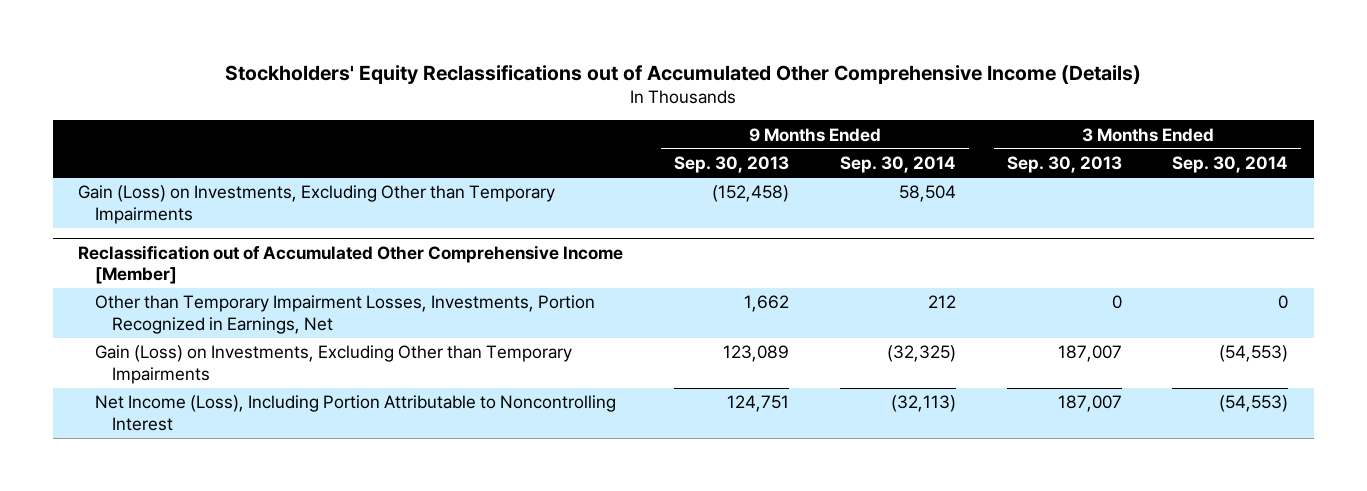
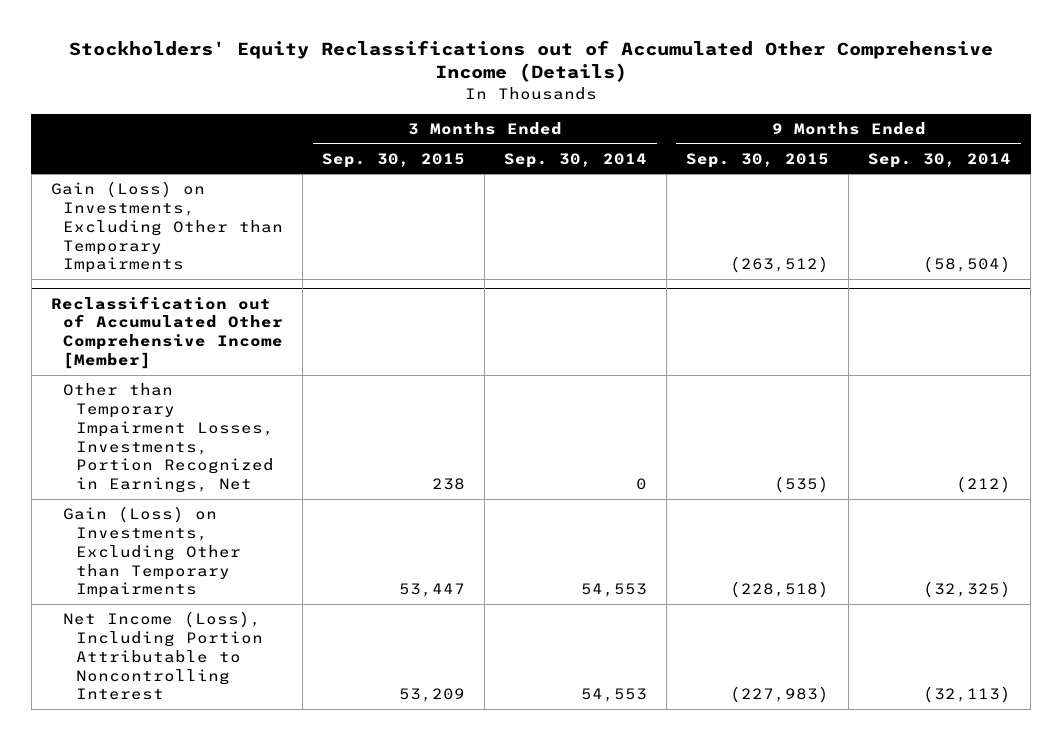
[674,156,790,174] Sep. 30, 2013 -> none
[1006,156,1122,174] Sep. 30, 2013 -> none
none -> [322,152,466,168] Sep. 30, 2015
none -> [686,152,830,168] Sep. 30, 2015
[898,185,956,203] 58,504 -> [923,256,1012,274] (58,504)
[927,295,956,309] 212 -> [956,476,1012,494] (212)
[1219,345,1289,363] (54,553) -> [581,583,648,598] 54,553
[1219,395,1289,413] (54,553) -> [581,688,648,703] 54,553

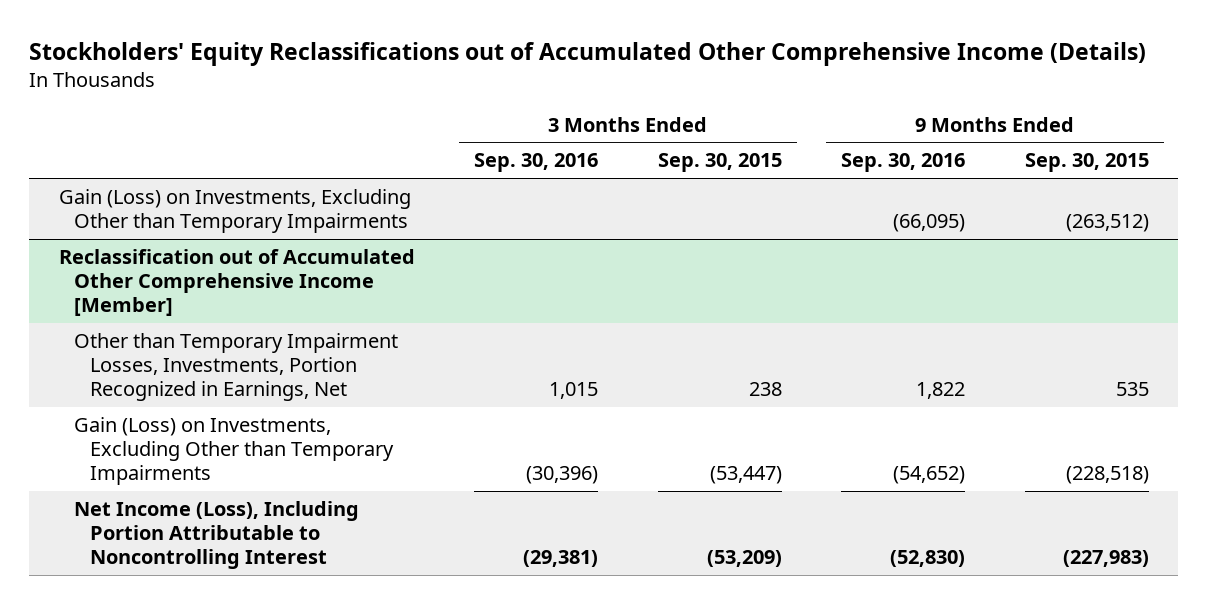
[504,152,648,168] Sep. 30, 2014 -> none
[868,152,1012,168] Sep. 30, 2014 -> none
none -> [474,153,599,173] Sep. 30, 2016
none -> [841,153,966,173] Sep. 30, 2016
[774,476,830,494] (535) -> [1115,381,1149,396] 535
[399,583,466,598] 53,447 -> [709,465,782,484] (53,447)
[399,688,466,703] 53,209 -> [706,549,782,567] (53,209)

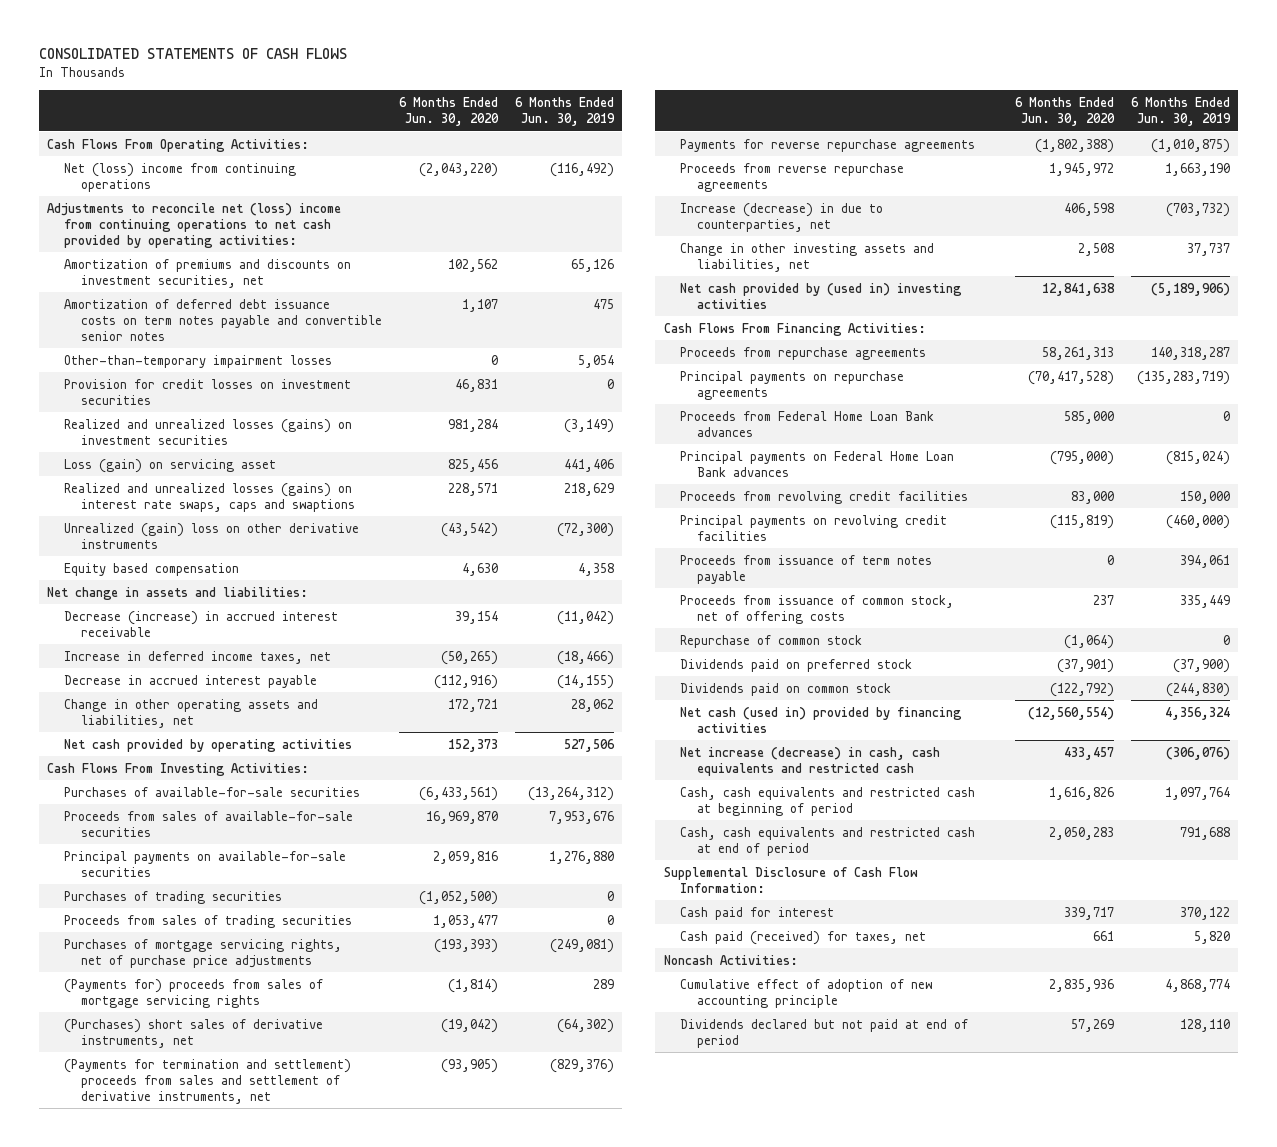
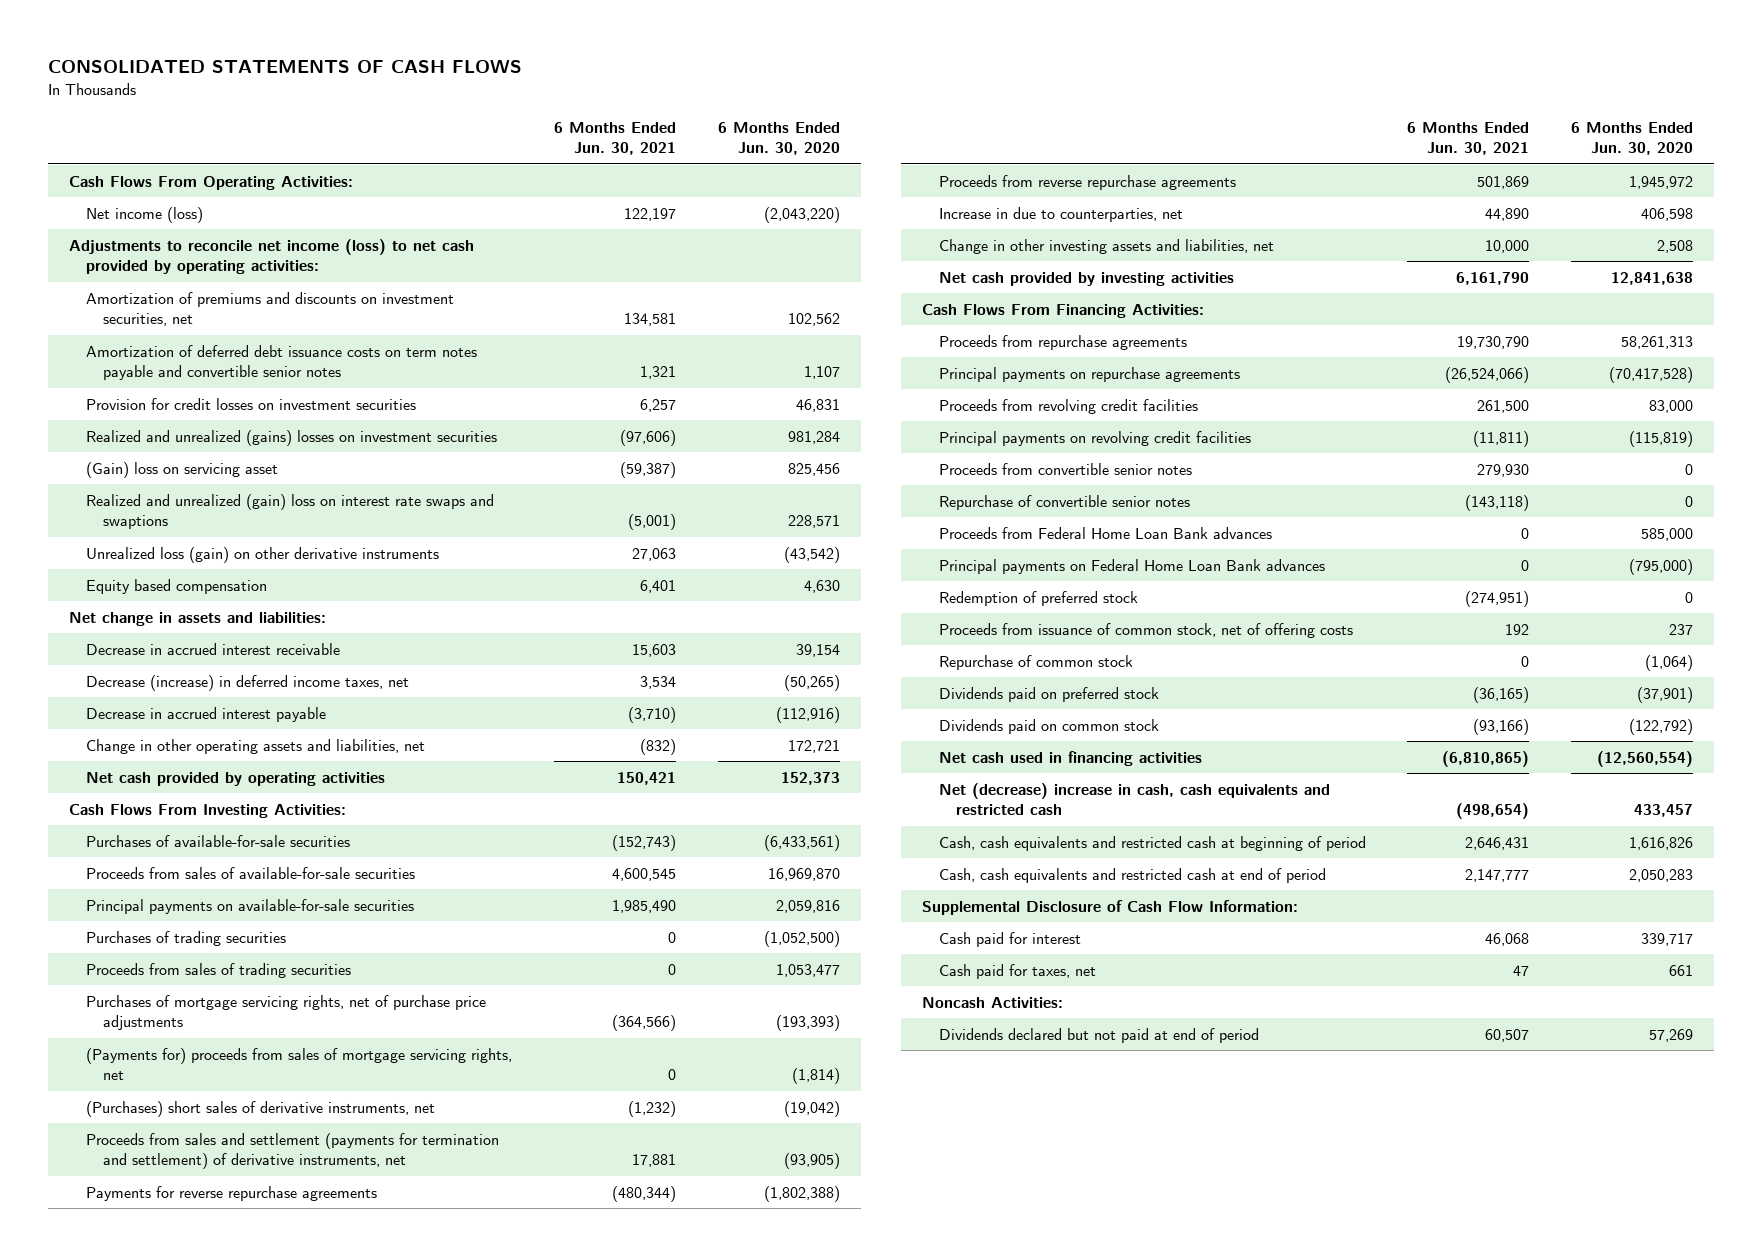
[514,96,615,127] 6 Months Ended Jun. 30, 2019 -> none
none -> [554,122,677,156] 6 Months Ended Jun. 30, 2021
[64,162,297,192] Net (loss) income from continuing operations -> [85,206,203,223] Net income (loss)
[47,202,342,248] Adjustments to reconcile net (loss) income from continuing operations to net cash provided by operating activities: -> [68,238,474,275] Adjustments to reconcile net income (loss) to net cash provided by operating activities:
[64,354,333,368] Other-than-temporary impairment losses -> none
[64,418,353,445] Realized and unrealized losses (gains) on investment securities -> [85,429,497,446] Realized and unrealized (gains) losses on investment securities
[64,458,277,473] Loss (gain) on servicing asset -> [85,461,278,478] (Gain) loss on servicing asset
[64,482,355,512] Realized and unrealized losses (gains) on interest rate swaps, caps and swaptions -> [85,493,494,530] Realized and unrealized (gain) loss on interest rate swaps and swaptions
[64,522,360,549] Unrealized (gain) loss on other derivative instruments -> [85,546,439,563] Unrealized loss (gain) on other derivative instruments
[64,610,339,637] Decrease (increase) in accrued interest receivable -> [85,642,340,655] Decrease in accrued interest receivable
[64,650,332,664] Increase in deferred income taxes, net -> [85,674,409,691] Decrease (increase) in deferred income taxes, net
[64,978,324,1008] (Payments for) proceeds from sales of mortgage servicing rights -> [85,1047,512,1081] (Payments for) proceeds from sales of mortgage servicing rights, net
[64,1058,352,1104] (Payments for termination and settlement) proceeds from sales and settlement of derivative instruments, net -> [85,1132,499,1170] Proceeds from sales and settlement (payments for termination and settlement) of derivative instruments, net
[680,202,884,232] Increase (decrease) in due to counterparties, net -> [938,206,1183,222] Increase in due to counterparties, net
[680,282,963,309] Net cash provided by (used in) investing activities -> [938,271,1234,286] Net cash provided by investing activities
[680,554,933,584] Proceeds from issuance of term notes payable -> none
none -> [938,462,1192,475] Proceeds from convertible senior notes
none -> [938,494,1190,510] Repurchase of convertible senior notes
[680,410,935,437] Proceeds from Federal Home Loan Bank advances -> [938,526,1272,539] Proceeds from Federal Home Loan Bank advances
[680,450,955,477] Principal payments on Federal Home Loan Bank advances -> [938,558,1325,574] Principal payments on Federal Home Loan Bank advances
none -> [938,590,1138,606] Redemption of preferred stock
[680,706,963,733] Net cash (used in) provided by financing activities -> [938,750,1202,766] Net cash used in financing activities
[680,746,941,776] Net increase (decrease) in cash, cash equivalents and restricted cash -> [938,782,1330,816] Net (decrease) increase in cash, cash equivalents and restricted cash
[680,930,927,945] Cash paid (received) for taxes, net -> [938,963,1096,979] Cash paid for taxes, net
[680,978,933,1008] Cumulative effect of adoption of new accounting principle -> none

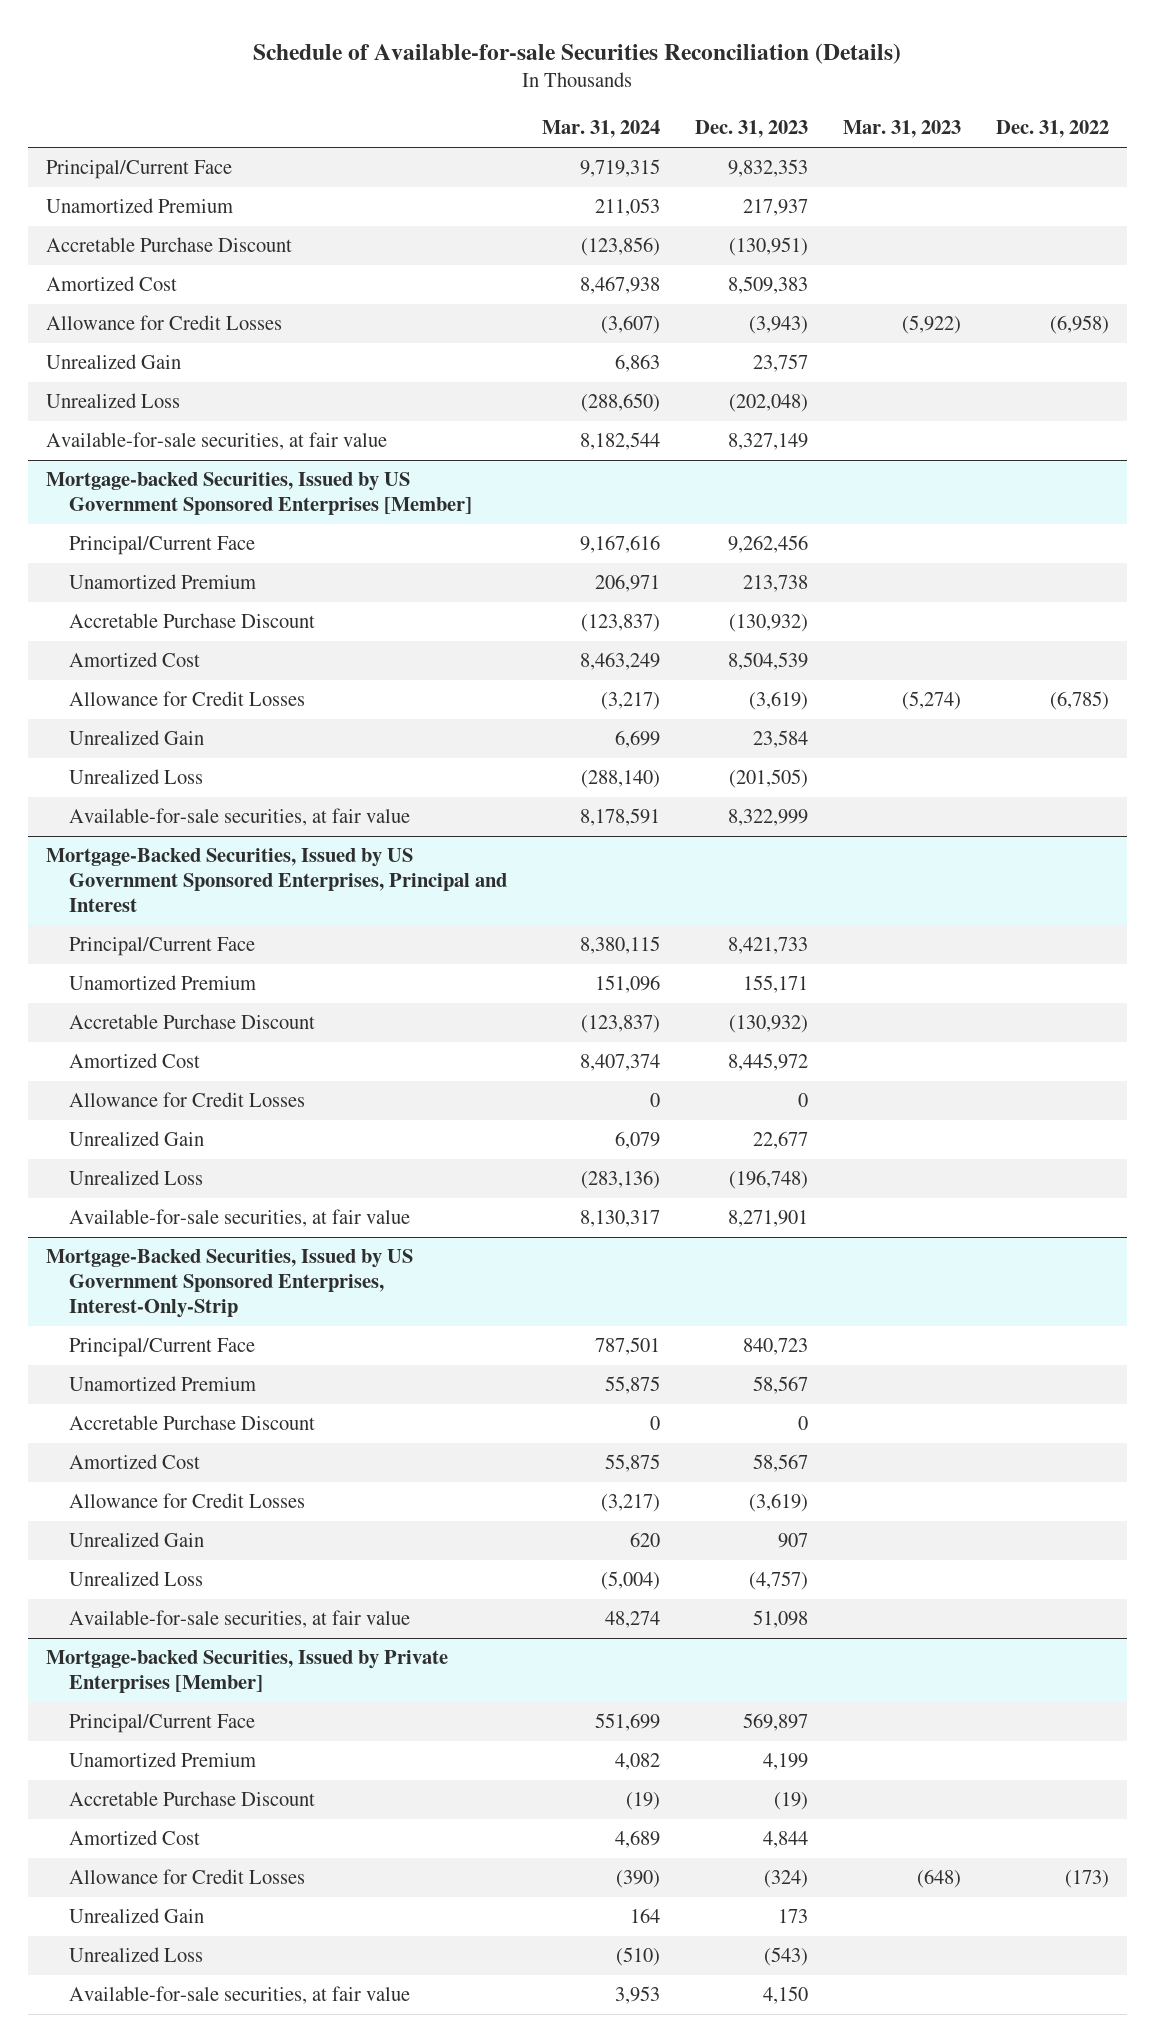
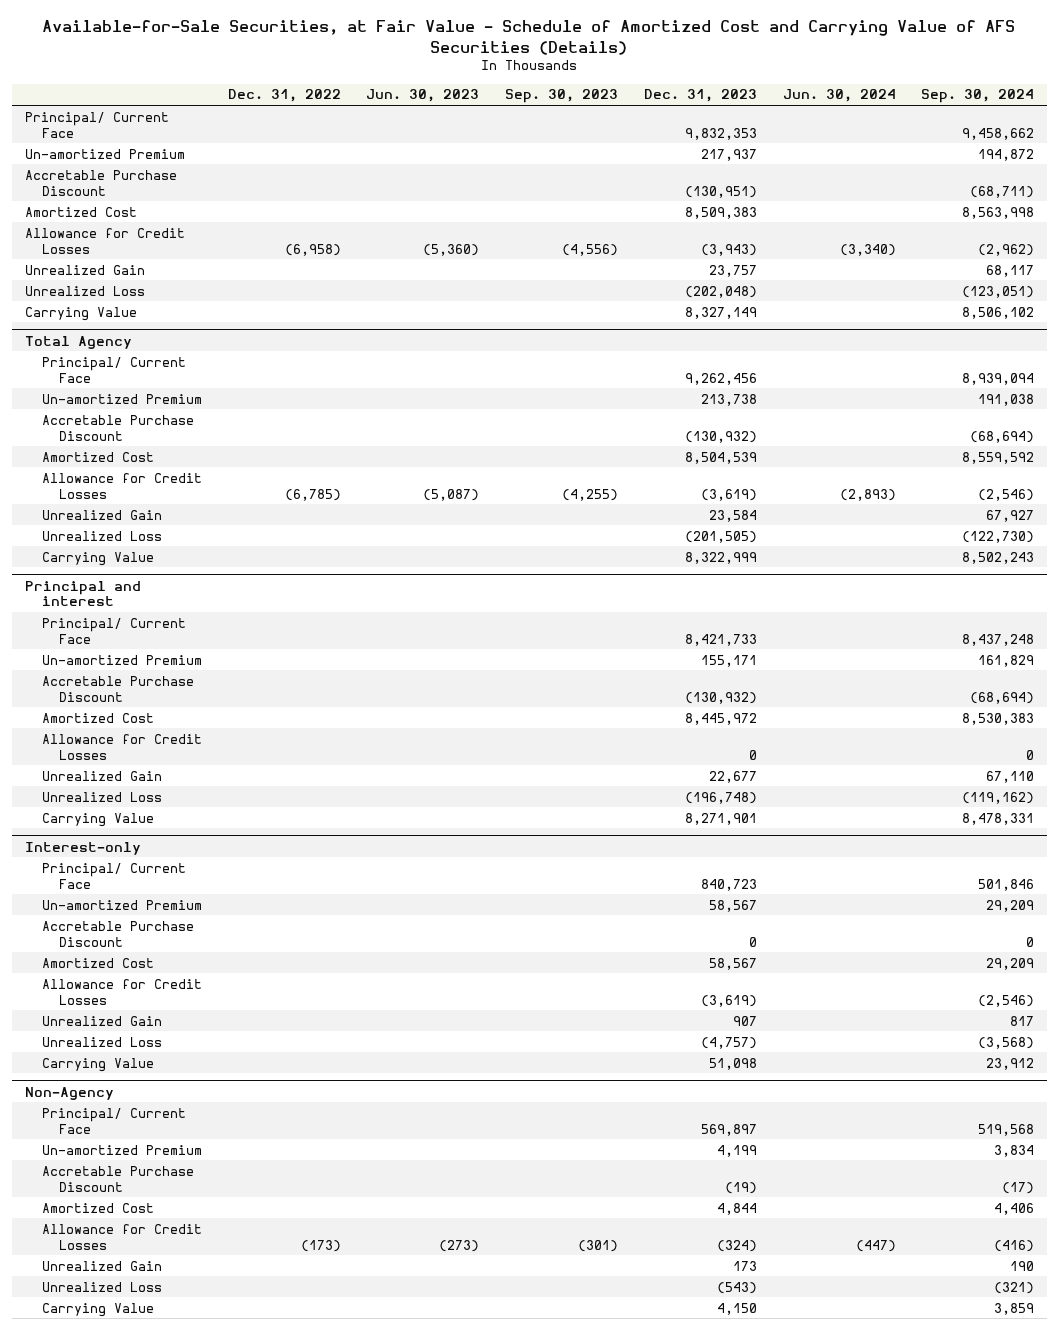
[253,42,902,64] Schedule of Available-for-sale Securities Reconciliation (Details) -> [42,20,1016,55] Available-for-Sale Securities, at Fair Value - Schedule of Amortized Cost and Carrying Value of AFS Securities (Details)
[541,120,660,139] Mar. 31, 2024 -> none
[842,120,961,139] Mar. 31, 2023 -> none
none -> [366,89,480,103] Jun. 30, 2023
none -> [505,89,619,104] Sep. 30, 2023
none -> [782,89,896,103] Jun. 30, 2024
none -> [921,89,1035,104] Sep. 30, 2024
[45,160,232,180] Principal/Current Face -> [24,111,169,138] Principal/ Current Face
[45,198,233,214] Unamortized Premium -> [24,148,185,159] Un-amortized Premium
[45,432,387,451] Available-for-sale securities, at fair value -> [24,306,137,321] Carrying Value
[45,472,472,516] Mortgage-backed Securities, Issued by US Government Sponsored Enterprises [Member] -> [24,335,132,349] Total Agency
[68,536,255,556] Principal/Current Face -> [41,356,186,383] Principal/ Current Face
[68,574,256,590] Unamortized Premium -> [41,393,202,404] Un-amortized Premium
[68,808,410,827] Available-for-sale securities, at fair value -> [41,551,154,566] Carrying Value
[45,848,507,913] Mortgage-Backed Securities, Issued by US Government Sponsored Enterprises, Principal and Interest -> [24,580,141,607] Principal and interest
[68,937,255,957] Principal/Current Face -> [41,617,186,644] Principal/ Current Face
[68,975,256,991] Unamortized Premium -> [41,654,202,665] Un-amortized Premium
[68,1209,410,1228] Available-for-sale securities, at fair value -> [41,812,154,827] Carrying Value
[45,1249,413,1319] Mortgage-Backed Securities, Issued by US Government Sponsored Enterprises, Interest-Only-Strip -> [24,841,141,855] Interest-only
[68,1338,255,1358] Principal/Current Face -> [41,862,186,889] Principal/ Current Face
[68,1376,256,1392] Unamortized Premium -> [41,899,202,910] Un-amortized Premium
[68,1610,410,1629] Available-for-sale securities, at fair value -> [41,1057,154,1072] Carrying Value
[45,1650,448,1694] Mortgage-backed Securities, Issued by Private Enterprises [Member] -> [24,1086,114,1100] Non-Agency
[68,1714,255,1734] Principal/Current Face -> [41,1107,186,1134] Principal/ Current Face
[68,1752,256,1768] Unamortized Premium -> [41,1144,202,1155] Un-amortized Premium
[68,1986,410,2005] Available-for-sale securities, at fair value -> [41,1302,154,1317] Carrying Value

